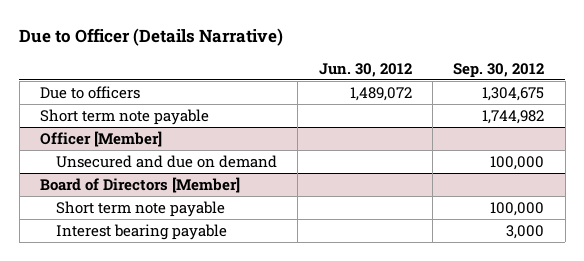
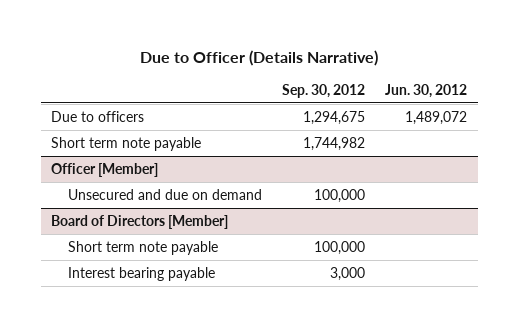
[482,86,545,101] 1,304,675 -> [303,111,366,126] 1,294,675

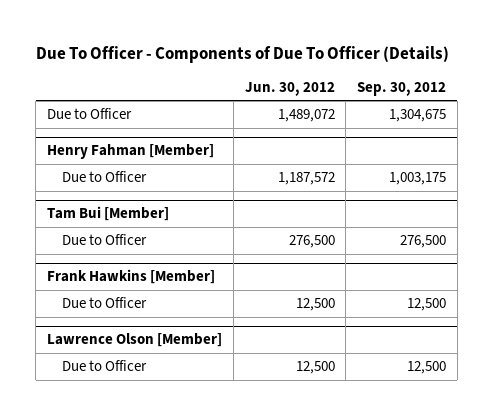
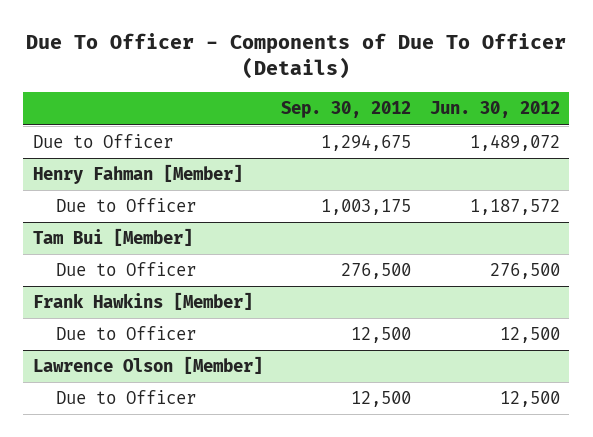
[389,109,447,123] 1,304,675 -> [321,134,412,152] 1,294,675

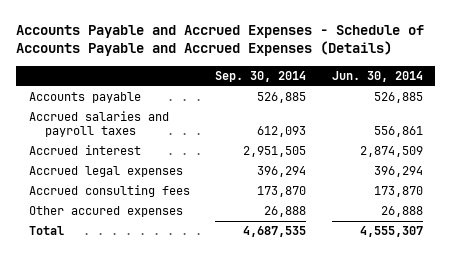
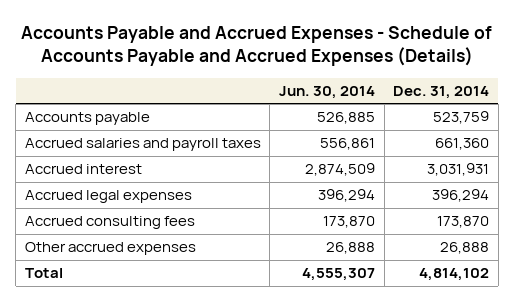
[215,71,307,83] Sep. 30, 2014 -> none
none -> [393,85,490,99] Dec. 31, 2014
[28,206,183,218] Other accured expenses -> [24,242,196,256] Other accrued expenses

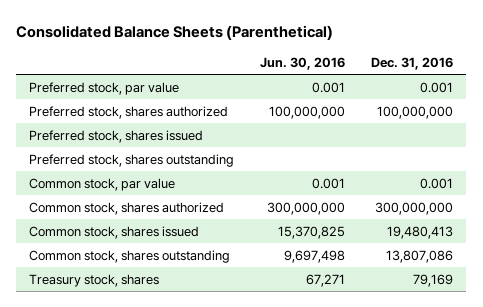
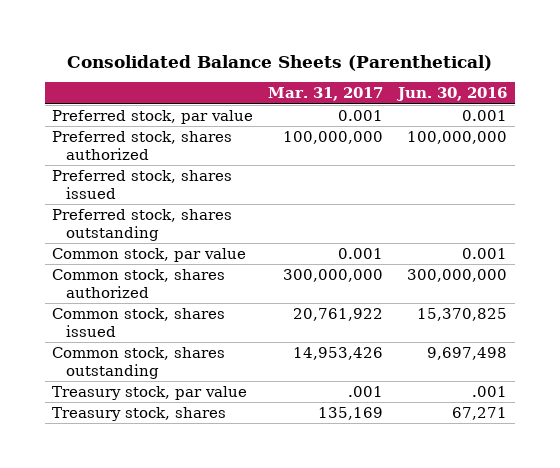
[371,56,454,70] Dec. 31, 2016 -> none
none -> [268,87,384,102] Mar. 31, 2017
none -> [52,386,248,401] Treasury stock, par value

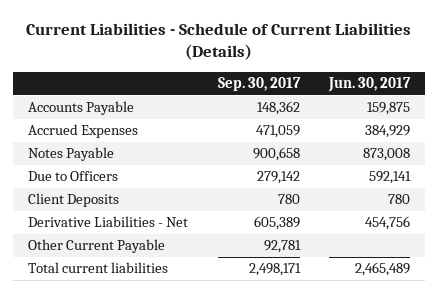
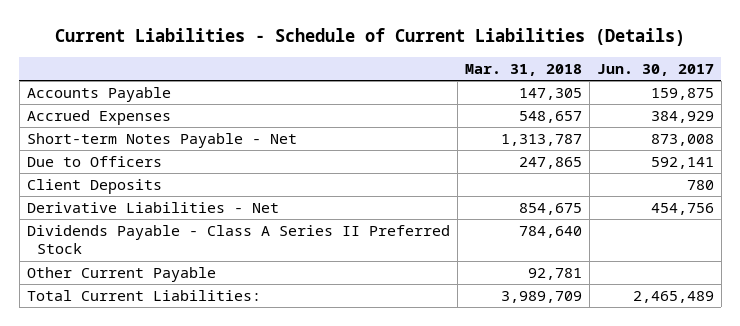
[217,77,301,92] Sep. 30, 2017 -> none
none -> [464,64,582,77] Mar. 31, 2018
[28,147,115,162] Notes Payable -> [26,132,297,148] Short-term Notes Payable - Net
none -> [26,224,450,255] Dividends Payable - Class A Series II Preferred Stock
[28,262,169,274] Total current liabilities -> [26,289,261,301] Total Current Liabilities:

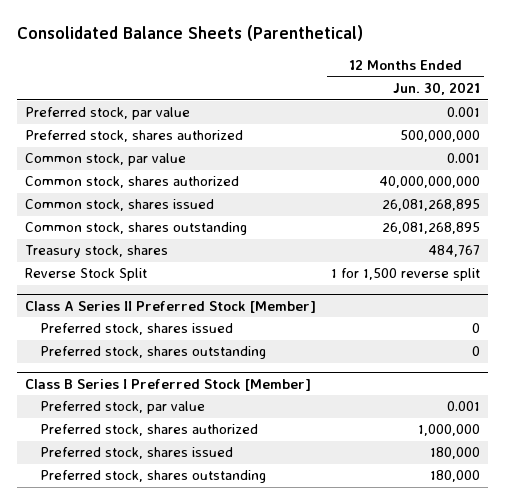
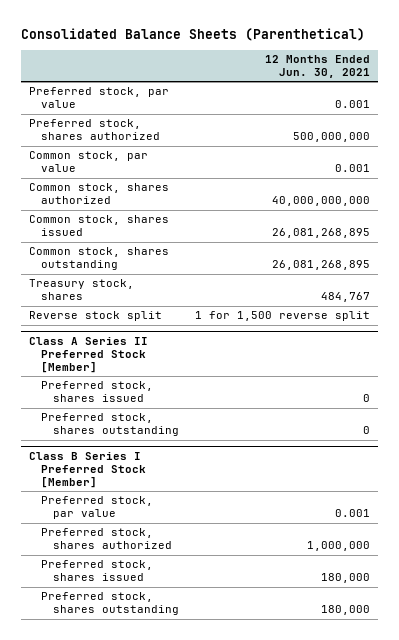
[24,268,147,282] Reverse Stock Split -> [29,311,163,322] Reverse stock split

